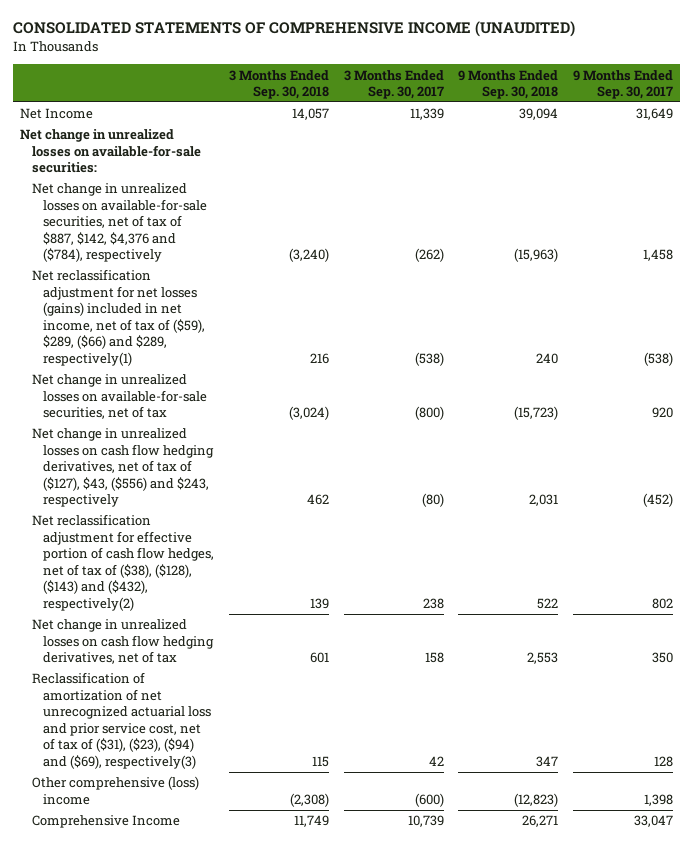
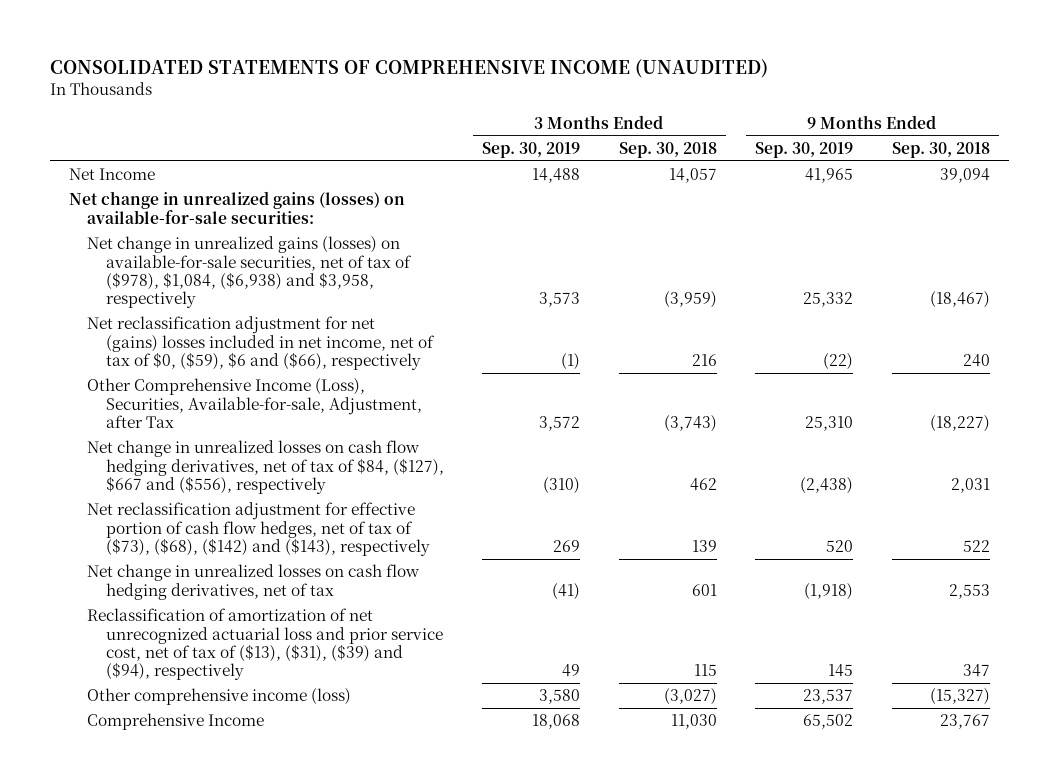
[343,69,444,100] 3 Months Ended Sep. 30, 2017 -> none
[572,69,673,100] 9 Months Ended Sep. 30, 2017 -> none
none -> [482,141,581,158] Sep. 30, 2019
none -> [755,141,854,158] Sep. 30, 2019
[19,129,201,174] Net change in unrealized losses on available-for-sale securities: -> [68,191,405,224] Net change in unrealized gains (losses) on available-for-sale securities:
[31,183,208,263] Net change in unrealized losses on available-for-sale securities, net of tax of $887, $142, $4,376 and ($784), respectively -> [87,236,412,308] Net change in unrealized gains (losses) on available-for-sale securities, net of tax of ($978), $1,084, ($6,938) and $3,958, respectively
[289,248,330,263] (3,240) -> [663,290,717,308] (3,959)
[514,248,559,263] (15,963) -> [929,290,990,308] (18,467)
[31,269,206,366] Net reclassification adjustment for net losses (gains) included in net income, net of tax of ($59), $289, ($66) and $289, respectively(1) -> [87,316,435,370] Net reclassification adjustment for net (gains) losses included in net income, net of tax of $0, ($59), $6 and ($66), respectively
[31,374,208,420] Net change in unrealized losses on available-for-sale securities, net of tax -> [87,378,422,428] Other Comprehensive Income (Loss), Securities, Available-for-sale, Adjustment, after Tax
[289,406,330,421] (3,024) -> [663,414,717,432] (3,743)
[514,406,559,421] (15,723) -> [929,414,990,432] (18,227)
[31,428,215,508] Net change in unrealized losses on cash flow hedging derivatives, net of tax of ($127), $43, ($556) and $243, respectively -> [87,440,444,494] Net change in unrealized losses on cash flow hedging derivatives, net of tax of $84, ($127), $667 and ($556), respectively
[31,514,215,611] Net reclassification adjustment for effective portion of cash flow hedges, net of tax of ($38), ($128), ($143) and ($432), respectively(2) -> [87,502,430,556] Net reclassification adjustment for effective portion of cash flow hedges, net of tax of ($73), ($68), ($142) and ($143), respectively
[31,672,212,769] Reclassification of amortization of net unrecognized actuarial loss and prior service cost, net of tax of ($31), ($23), ($94) and ($69), respectively(3) -> [87,608,443,680] Reclassification of amortization of net unrecognized actuarial loss and prior service cost, net of tax of ($13), ($31), ($39) and ($94), respectively
[31,776,199,805] Other comprehensive (loss) income -> [87,688,352,706] Other comprehensive income (loss)
[290,792,330,807] (2,308) -> [663,688,717,706] (3,027)
[514,792,559,807] (12,823) -> [929,688,990,706] (15,327)
[294,815,330,828] 11,749 -> [670,714,717,730] 11,030
[522,815,559,828] 26,271 -> [939,714,990,730] 23,767

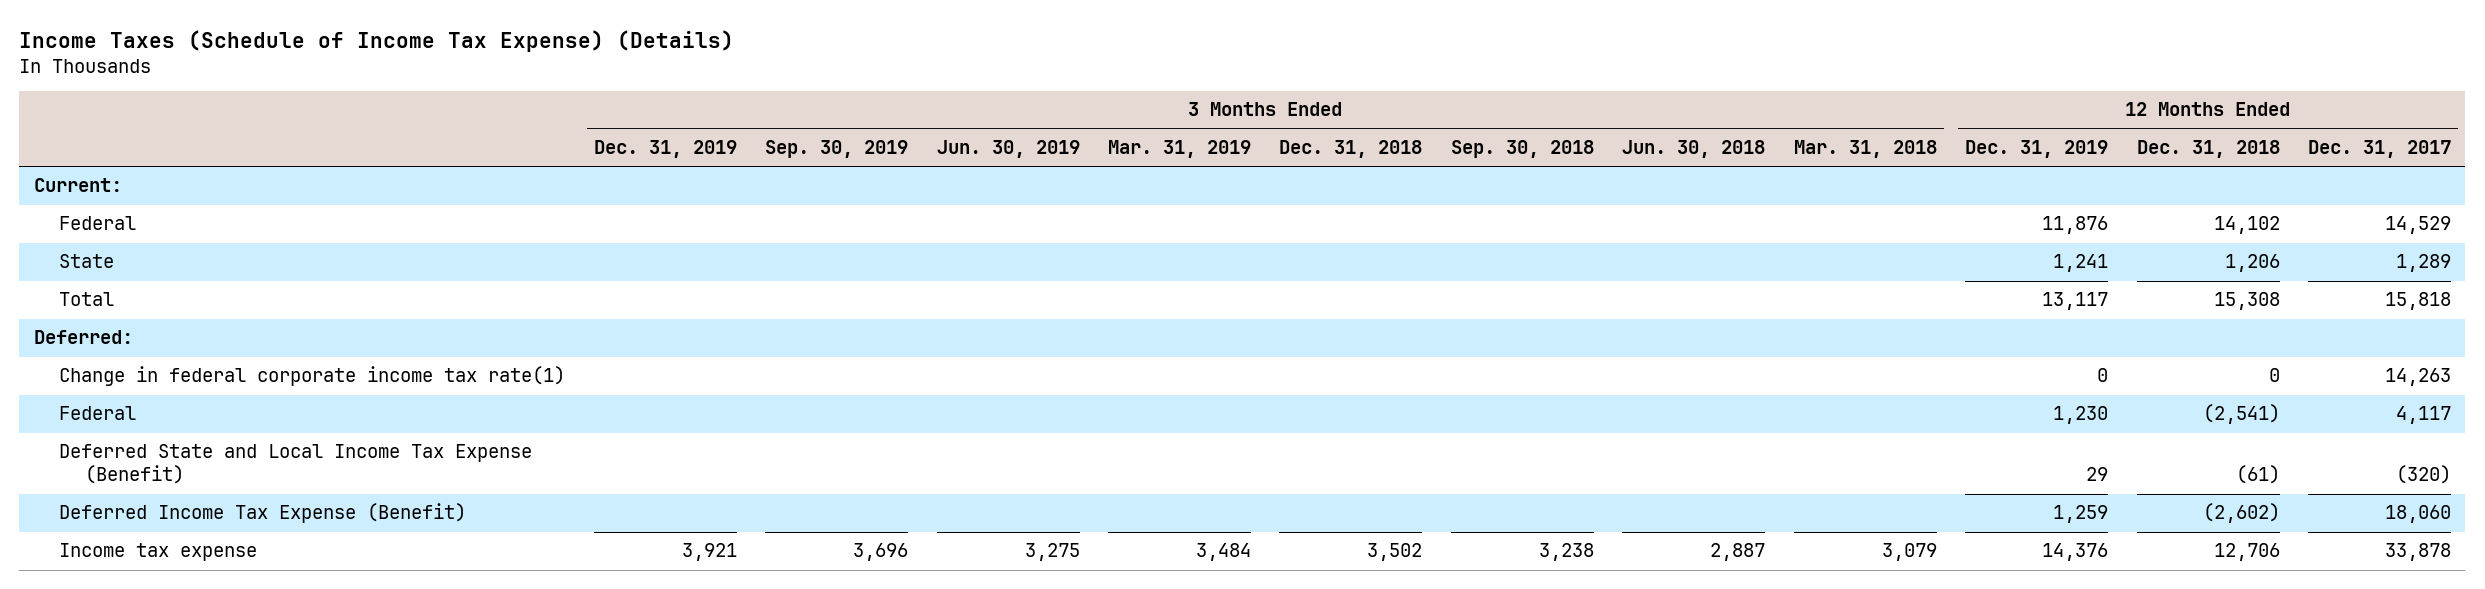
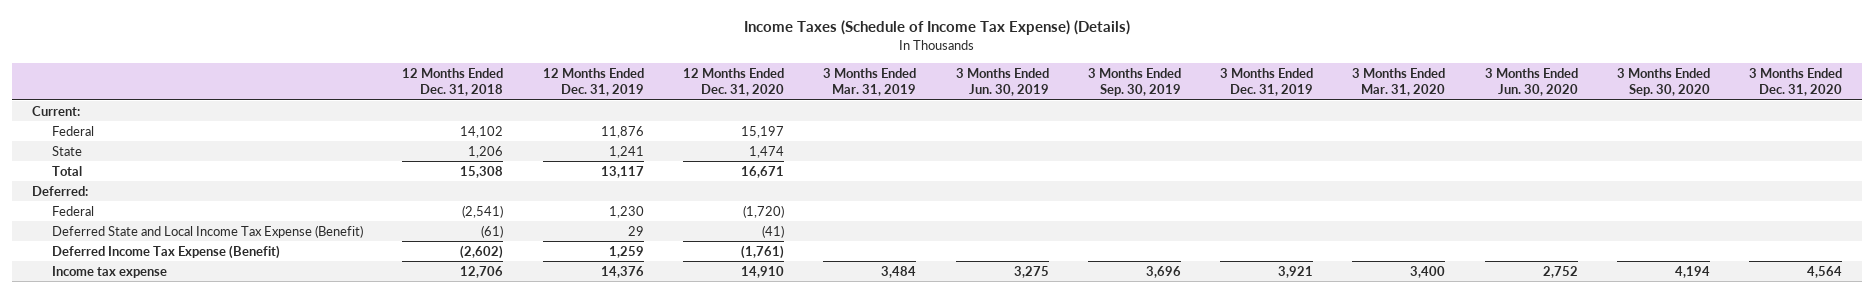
[1279,139,1423,158] Dec. 31, 2018 -> none
[1450,139,1594,158] Sep. 30, 2018 -> none
[1622,139,1766,158] Jun. 30, 2018 -> none
[1793,139,1937,158] Mar. 31, 2018 -> none
[2308,139,2452,158] Dec. 31, 2017 -> none
none -> [682,67,784,97] 12 Months Ended Dec. 31, 2020
none -> [1352,67,1446,97] 3 Months Ended Mar. 31, 2020
none -> [1484,67,1578,97] 3 Months Ended Jun. 30, 2020
none -> [1616,67,1710,97] 3 Months Ended Sep. 30, 2020
none -> [1749,67,1843,97] 3 Months Ended Dec. 31, 2020
[59,366,566,387] Change in federal corporate income tax rate(1) -> none

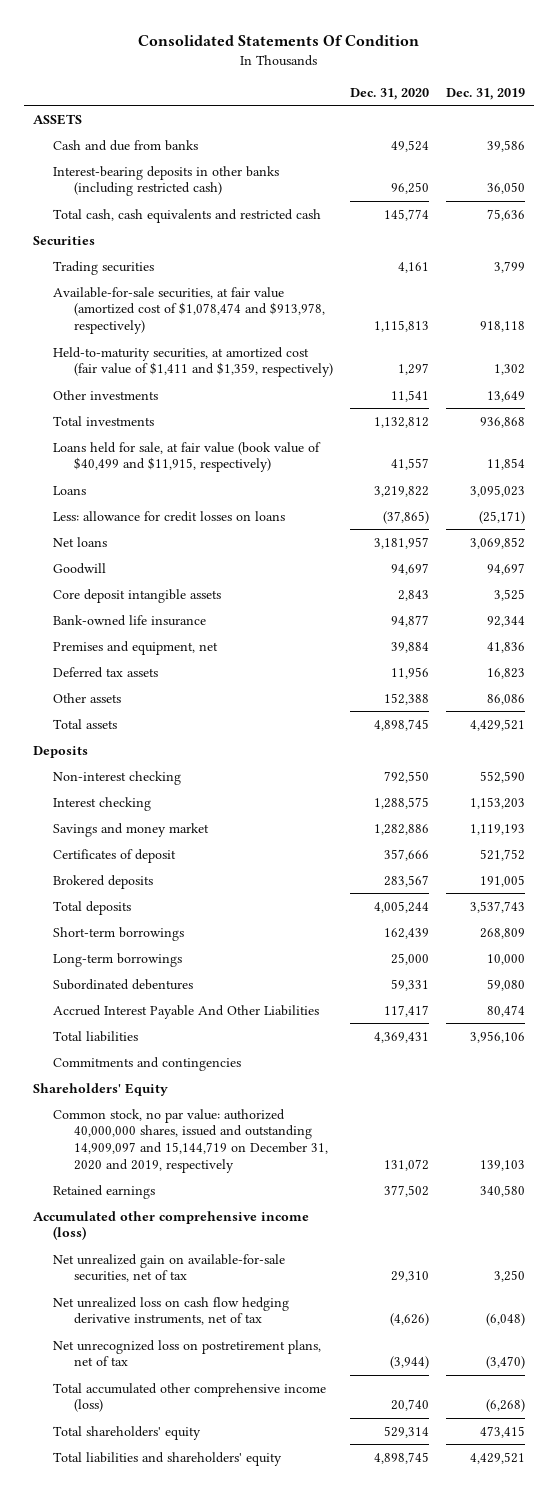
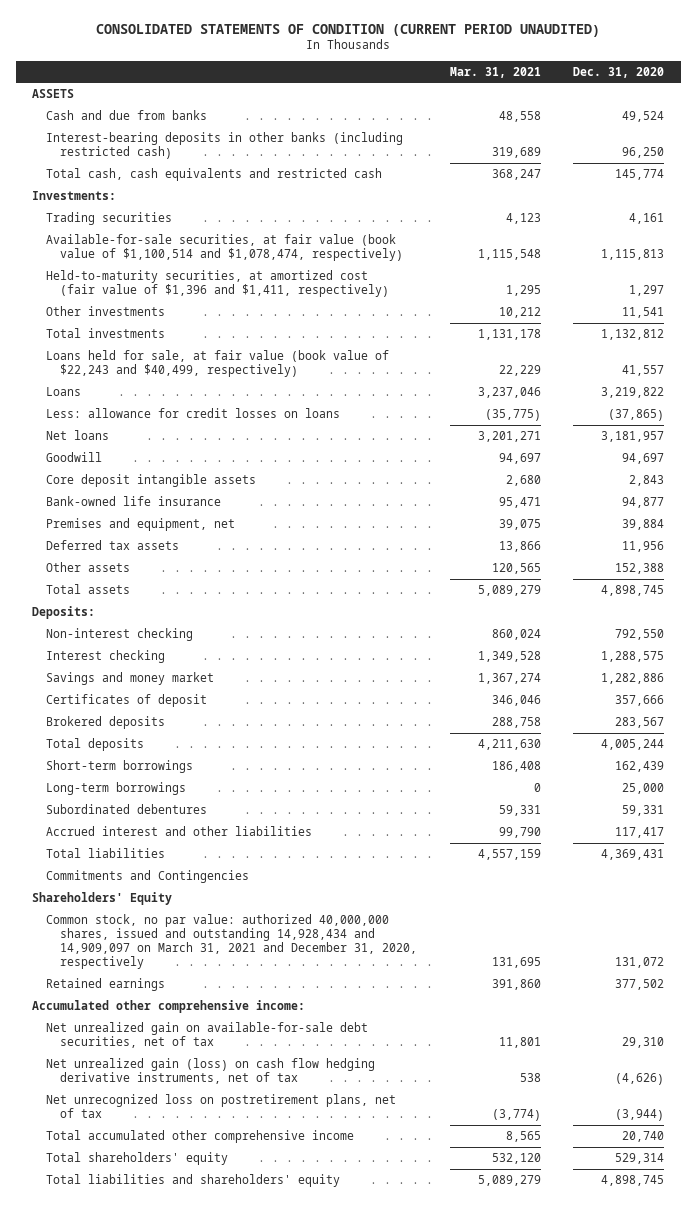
[137,34,419,46] Consolidated Statements Of Condition -> [96,23,601,37] CONSOLIDATED STATEMENTS OF CONDITION (CURRENT PERIOD UNAUDITED)
[446,87,526,100] Dec. 31, 2019 -> none
none -> [449,66,541,78] Mar. 31, 2021
[32,235,95,245] Securities -> [32,190,117,200] Investments:
[53,286,326,335] Available-for-sale securities, at fair value (amortized cost of $1,078,474 and $913,978, respectively) -> [46,233,404,261] Available-for-sale securities, at fair value (book value of $1,100,514 and $1,078,474, respectively)
[53,346,334,378] Held-to-maturity securities, at amortized cost (fair value of $1,411 and $1,359, respectively) -> [46,269,390,297] Held-to-maturity securities, at amortized cost (fair value of $1,396 and $1,411, respectively)
[53,441,322,473] Loans held for sale, at fair value (book value of $40,499 and $11,915, respectively) -> [46,349,390,377] Loans held for sale, at fair value (book value of $22,243 and $40,499, respectively)
[32,745,88,758] Deposits -> [32,605,96,619] Deposits:
[53,1004,320,1019] Accrued Interest Payable And Other Liabilities -> [46,825,313,836] Accrued interest and other liabilities
[53,1056,242,1071] Commitments and contingencies -> [46,869,250,883] Commitments and Contingencies
[53,1108,329,1173] Common stock, no par value: authorized 40,000,000 shares, issued and outstanding 14,909,097 and 15,144,719 on December 31, 2020 and 2019, respectively -> [46,913,418,969] Common stock, no par value: authorized 40,000,000 shares, issued and outstanding 14,928,434 and 14,909,097 on March 31, 2021 and December 31, 2020, respectively
[32,1210,309,1241] Accumulated other comprehensive income (loss) -> [32,999,306,1013] Accumulated other comprehensive income:
[53,1253,286,1283] Net unrealized gain on available-for-sale securities, net of tax -> [46,1021,369,1048] Net unrealized gain on available-for-sale debt securities, net of tax
[53,1296,290,1326] Net unrealized loss on cash flow hedging derivative instruments, net of tax -> [46,1057,376,1084] Net unrealized gain (loss) on cash flow hedging derivative instruments, net of tax
[53,1382,327,1413] Total accumulated other comprehensive income (loss) -> [46,1129,355,1143] Total accumulated other comprehensive income

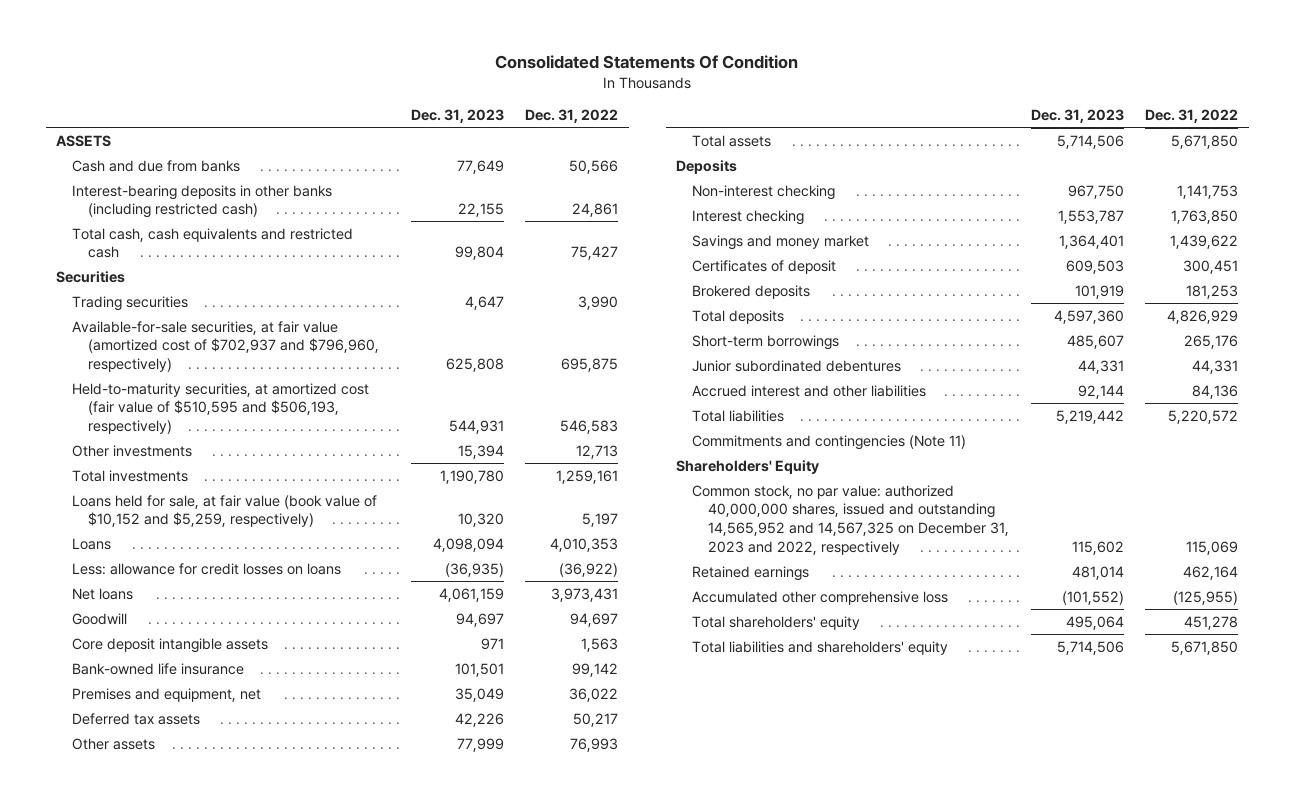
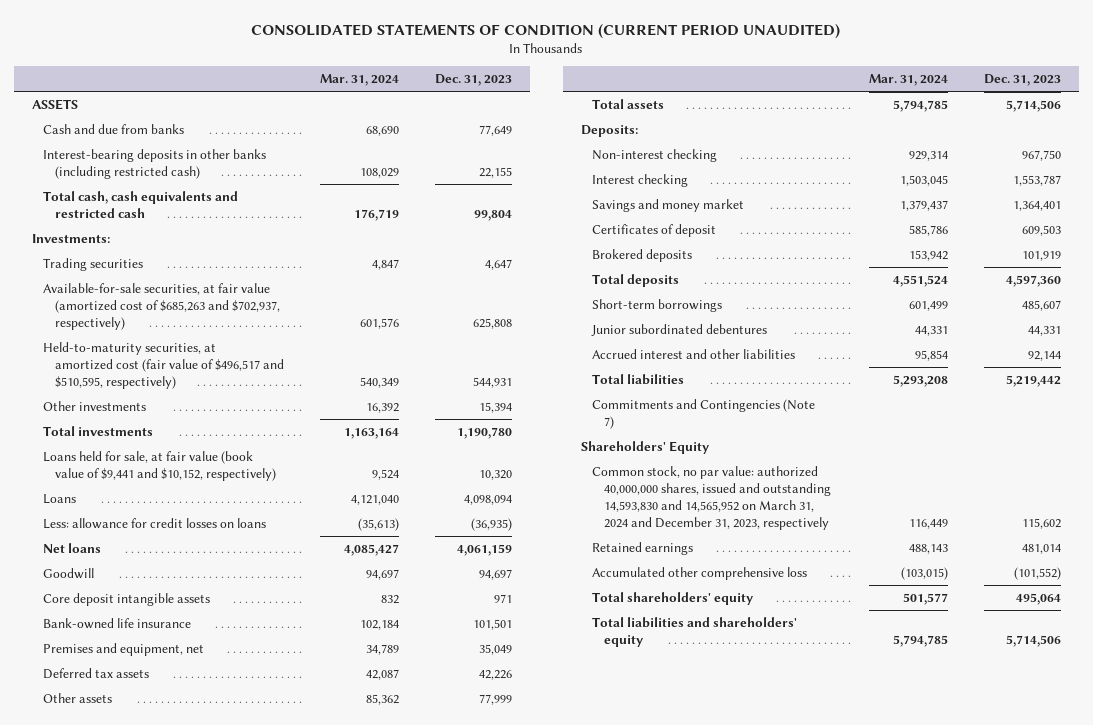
[495,55,799,70] Consolidated Statements Of Condition -> [251,23,841,39] CONSOLIDATED STATEMENTS OF CONDITION (CURRENT PERIOD UNAUDITED)
[525,109,619,124] Dec. 31, 2022 -> none
none -> [319,73,399,86] Mar. 31, 2024
[56,270,126,283] Securities -> [32,233,111,243] Investments:
[72,320,380,373] Available-for-sale securities, at fair value (amortized cost of $702,937 and $796,960, respectively) -> [43,282,280,331] Available-for-sale securities, at fair value (amortized cost of $685,263 and $702,937, respectively)
[72,382,370,435] Held-to-maturity securities, at amortized cost (fair value of $510,595 and $506,193, respectively) -> [43,341,284,390] Held-to-maturity securities, at amortized cost (fair value of $496,517 and $510,595, respectively)
[72,494,378,528] Loans held for sale, at fair value (book value of $10,152 and $5,259, respectively) -> [43,450,276,481] Loans held for sale, at fair value (book value of $9,441 and $10,152, respectively)
[676,159,738,174] Deposits -> [581,124,639,137] Deposits:
[692,434,967,450] Commitments and contingencies (Note 11) -> [592,398,816,429] Commitments and Contingencies (Note 7)
[692,484,1010,555] Common stock, no par value: authorized 40,000,000 shares, issued and outstanding 14,565,952 and 14,567,325 on December 31, 2023 and 2022, respectively -> [592,465,831,531] Common stock, no par value: authorized 40,000,000 shares, issued and outstanding 14,593,830 and 14,565,952 on March 31, 2024 and December 31, 2023, respectively

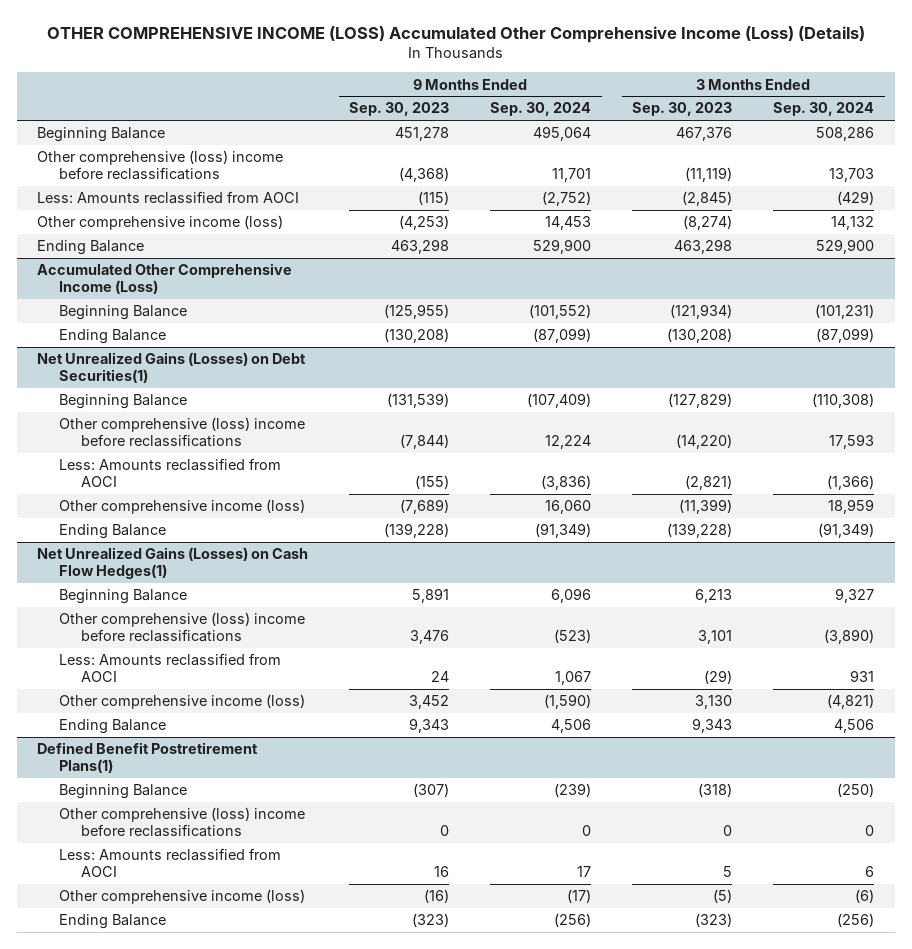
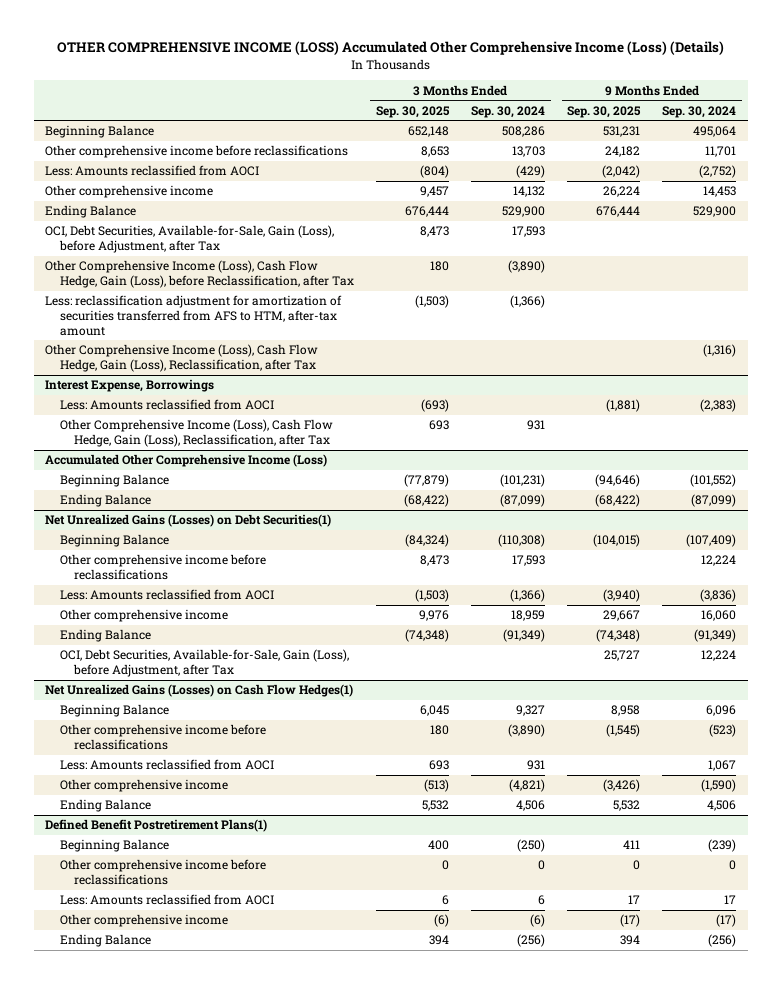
[349,102,450,117] Sep. 30, 2023 -> none
[632,102,733,117] Sep. 30, 2023 -> none
none -> [375,105,450,118] Sep. 30, 2025
none -> [567,105,642,118] Sep. 30, 2025
[37,150,284,181] Other comprehensive (loss) income before reclassifications -> [45,145,349,159] Other comprehensive income before reclassifications
[37,215,284,231] Other comprehensive income (loss) -> [45,185,214,199] Other comprehensive income
none -> [45,225,335,253] OCI, Debt Securities, Available-for-Sale, Gain (Loss), before Adjustment, after Tax
none -> [45,260,354,288] Other Comprehensive Income (Loss), Cash Flow Hedge, Gain (Loss), before Reclassification, after Tax
none -> [45,295,343,336] Less: reclassification adjustment for amortization of securities transferred from AFS to HTM, after-tax amount
none -> [45,344,319,372] Other Comprehensive Income (Loss), Cash Flow Hedge, Gain (Loss), Reclassification, after Tax
none -> [45,379,215,393] Interest Expense, Borrowings
none -> [59,399,274,411] Less: Amounts reclassified from AOCI
none -> [59,419,333,447] Other Comprehensive Income (Loss), Cash Flow Hedge, Gain (Loss), Reclassification, after Tax
[58,417,305,448] Other comprehensive (loss) income before reclassifications -> [59,554,266,580] Other comprehensive income before reclassifications
[58,499,305,515] Other comprehensive income (loss) -> [59,609,228,623] Other comprehensive income
none -> [59,649,349,677] OCI, Debt Securities, Available-for-Sale, Gain (Loss), before Adjustment, after Tax
[58,612,305,643] Other comprehensive (loss) income before reclassifications -> [59,724,266,750] Other comprehensive income before reclassifications
[58,694,305,710] Other comprehensive income (loss) -> [59,779,228,793] Other comprehensive income
[58,807,305,838] Other comprehensive (loss) income before reclassifications -> [59,859,266,885] Other comprehensive income before reclassifications
[58,889,305,905] Other comprehensive income (loss) -> [59,914,228,928] Other comprehensive income

